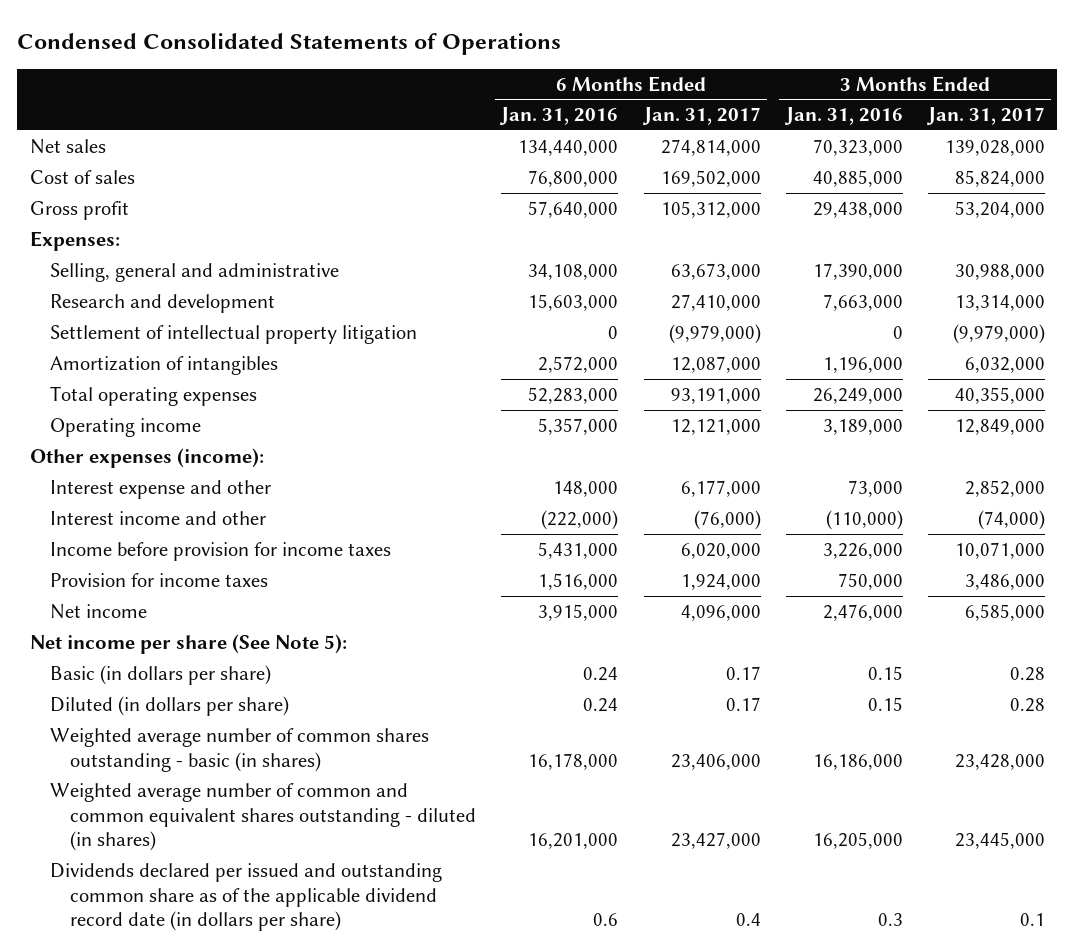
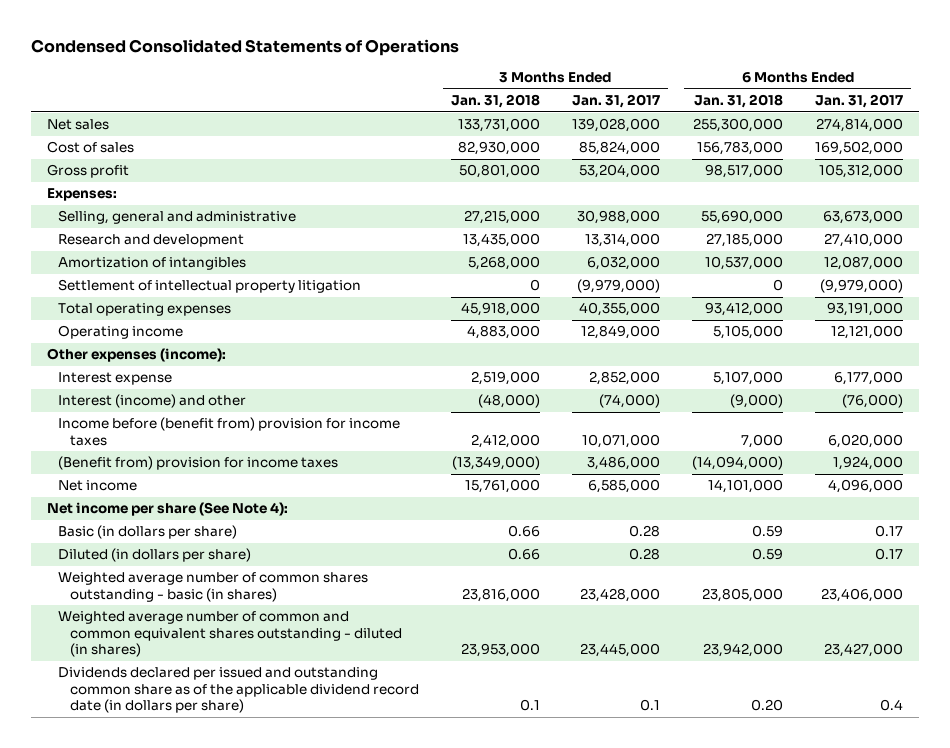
[499,107,619,126] Jan. 31, 2016 -> none
[783,107,903,126] Jan. 31, 2016 -> none
none -> [450,94,540,109] Jan. 31, 2018
none -> [694,94,784,109] Jan. 31, 2018
[49,324,417,344] Settlement of intellectual property litigation -> [58,279,362,294] Settlement of intellectual property litigation
[49,479,271,499] Interest expense and other -> [58,372,173,386] Interest expense
[49,510,266,525] Interest income and other -> [58,394,247,409] Interest (income) and other
[49,541,391,561] Income before provision for income taxes -> [58,417,401,446] Income before (benefit from) provision for income taxes
[49,572,268,587] Provision for income taxes -> [58,456,339,471] (Benefit from) provision for income taxes
[29,633,347,654] Net income per share (See Note 5): -> [47,502,289,517] Net income per share (See Note 4):

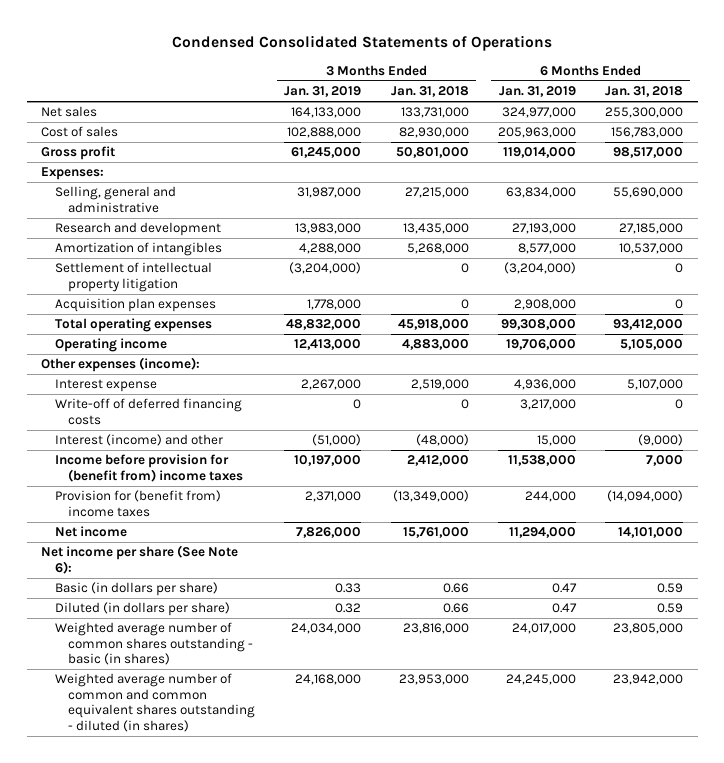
[571,94,660,109] Jan. 31, 2017 -> none
[815,94,904,109] Jan. 31, 2017 -> none
none -> [284,86,362,98] Jan. 31, 2019
none -> [498,86,576,98] Jan. 31, 2019
none -> [54,298,216,313] Acquisition plan expenses
none -> [54,398,242,425] Write-off of deferred financing costs
[58,417,401,446] Income before (benefit from) provision for income taxes -> [54,454,244,482] Income before provision for (benefit from) income taxes
[58,456,339,471] (Benefit from) provision for income taxes -> [54,490,221,517] Provision for (benefit from) income taxes
[47,502,289,517] Net income per share (See Note 4): -> [41,545,239,574] Net income per share (See Note 6):
[58,667,419,714] Dividends declared per issued and outstanding common share as of the applicable dividend record date (in dollars per share) -> none

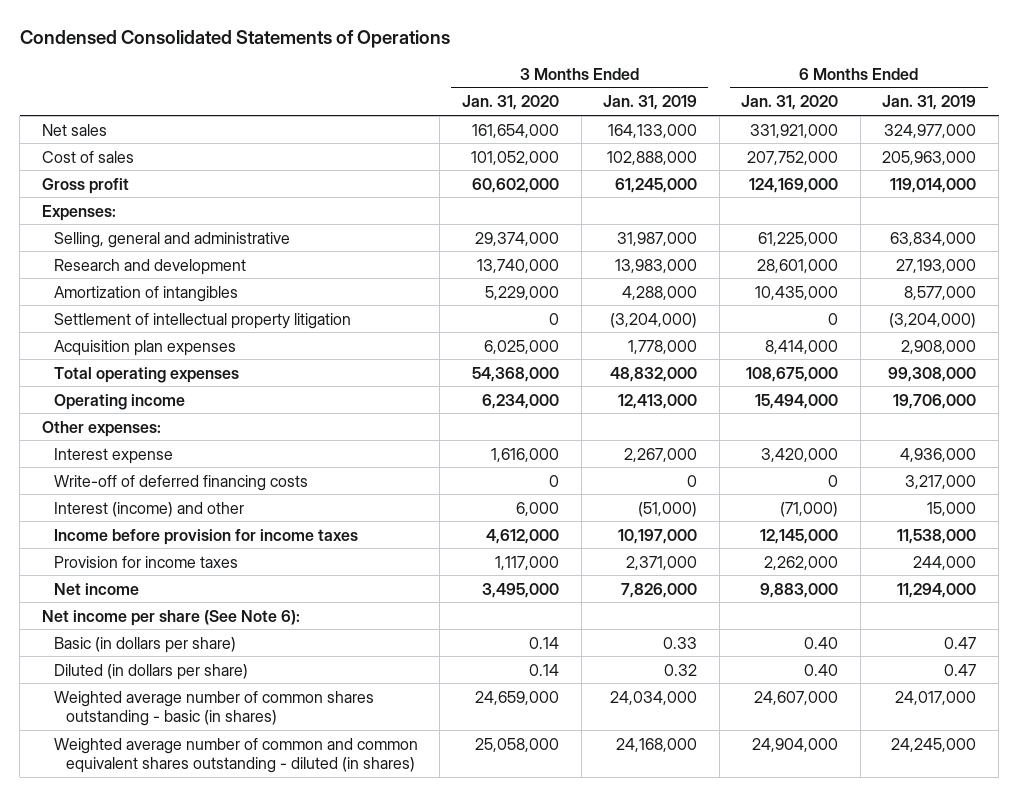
[390,86,469,98] Jan. 31, 2018 -> none
[605,86,684,98] Jan. 31, 2018 -> none
none -> [461,95,559,111] Jan. 31, 2020
none -> [741,95,839,111] Jan. 31, 2020
[41,357,201,373] Other expenses (income): -> [41,420,161,437] Other expenses:
[54,454,244,482] Income before provision for (benefit from) income taxes -> [53,528,358,545] Income before provision for income taxes
[54,490,221,517] Provision for (benefit from) income taxes -> [53,555,238,568] Provision for income taxes

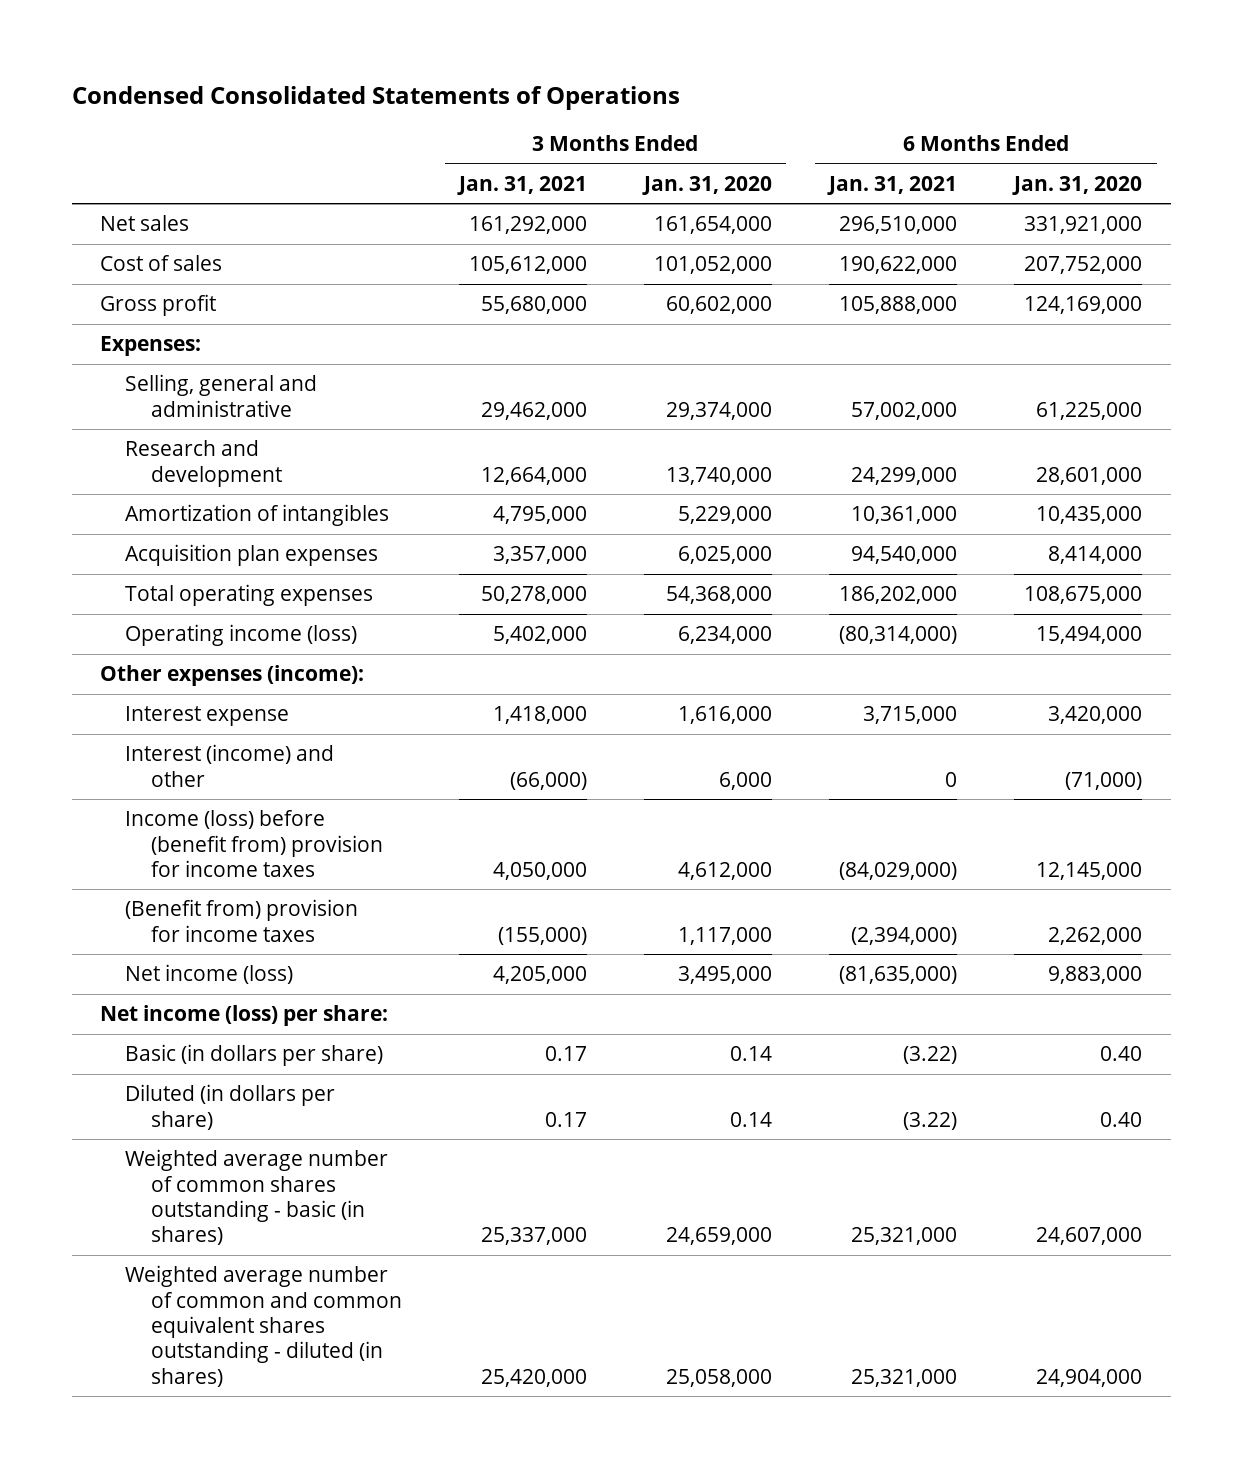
[603,95,698,111] Jan. 31, 2019 -> none
[882,95,977,111] Jan. 31, 2019 -> none
none -> [456,175,587,195] Jan. 31, 2021
none -> [827,175,958,195] Jan. 31, 2021
[53,312,351,329] Settlement of intellectual property litigation -> none
[53,393,185,410] Operating income -> [125,624,358,647] Operating income (loss)
[41,420,161,437] Other expenses: -> [100,665,365,687] Other expenses (income):
[53,474,308,491] Write-off of deferred financing costs -> none
[53,528,358,545] Income before provision for income taxes -> [125,810,383,877] Income (loss) before (benefit from) provision for income taxes
[53,555,238,568] Provision for income taxes -> [125,899,359,942] (Benefit from) provision for income taxes
[53,582,139,595] Net income -> [125,964,294,985] Net income (loss)
[41,609,300,626] Net income per share (See Note 6): -> [100,1005,389,1027] Net income (loss) per share:

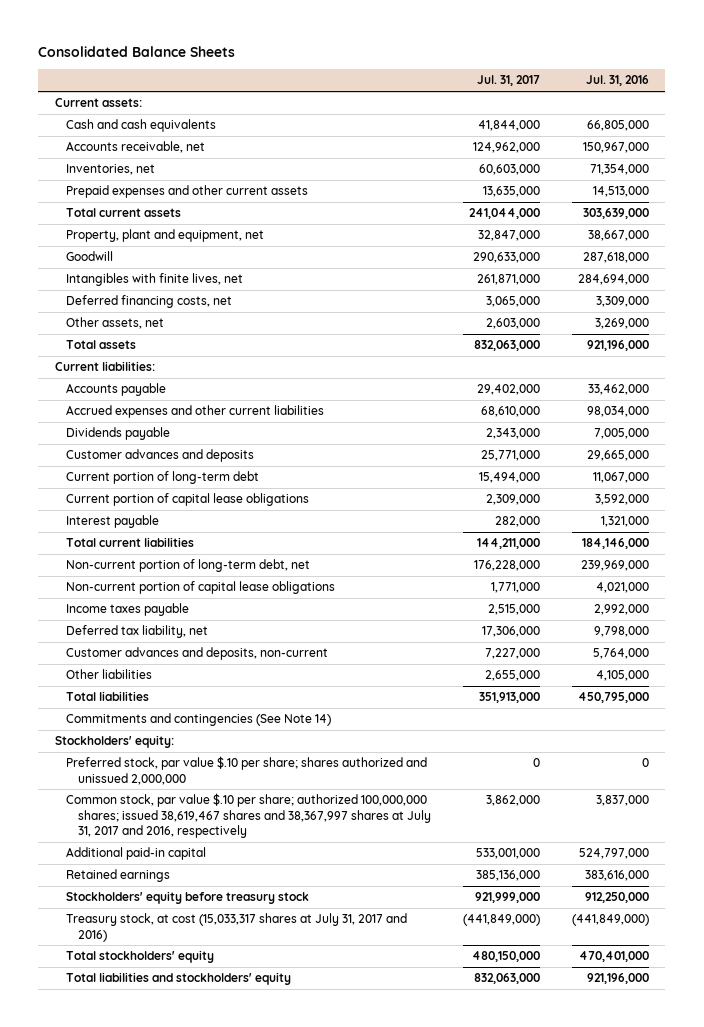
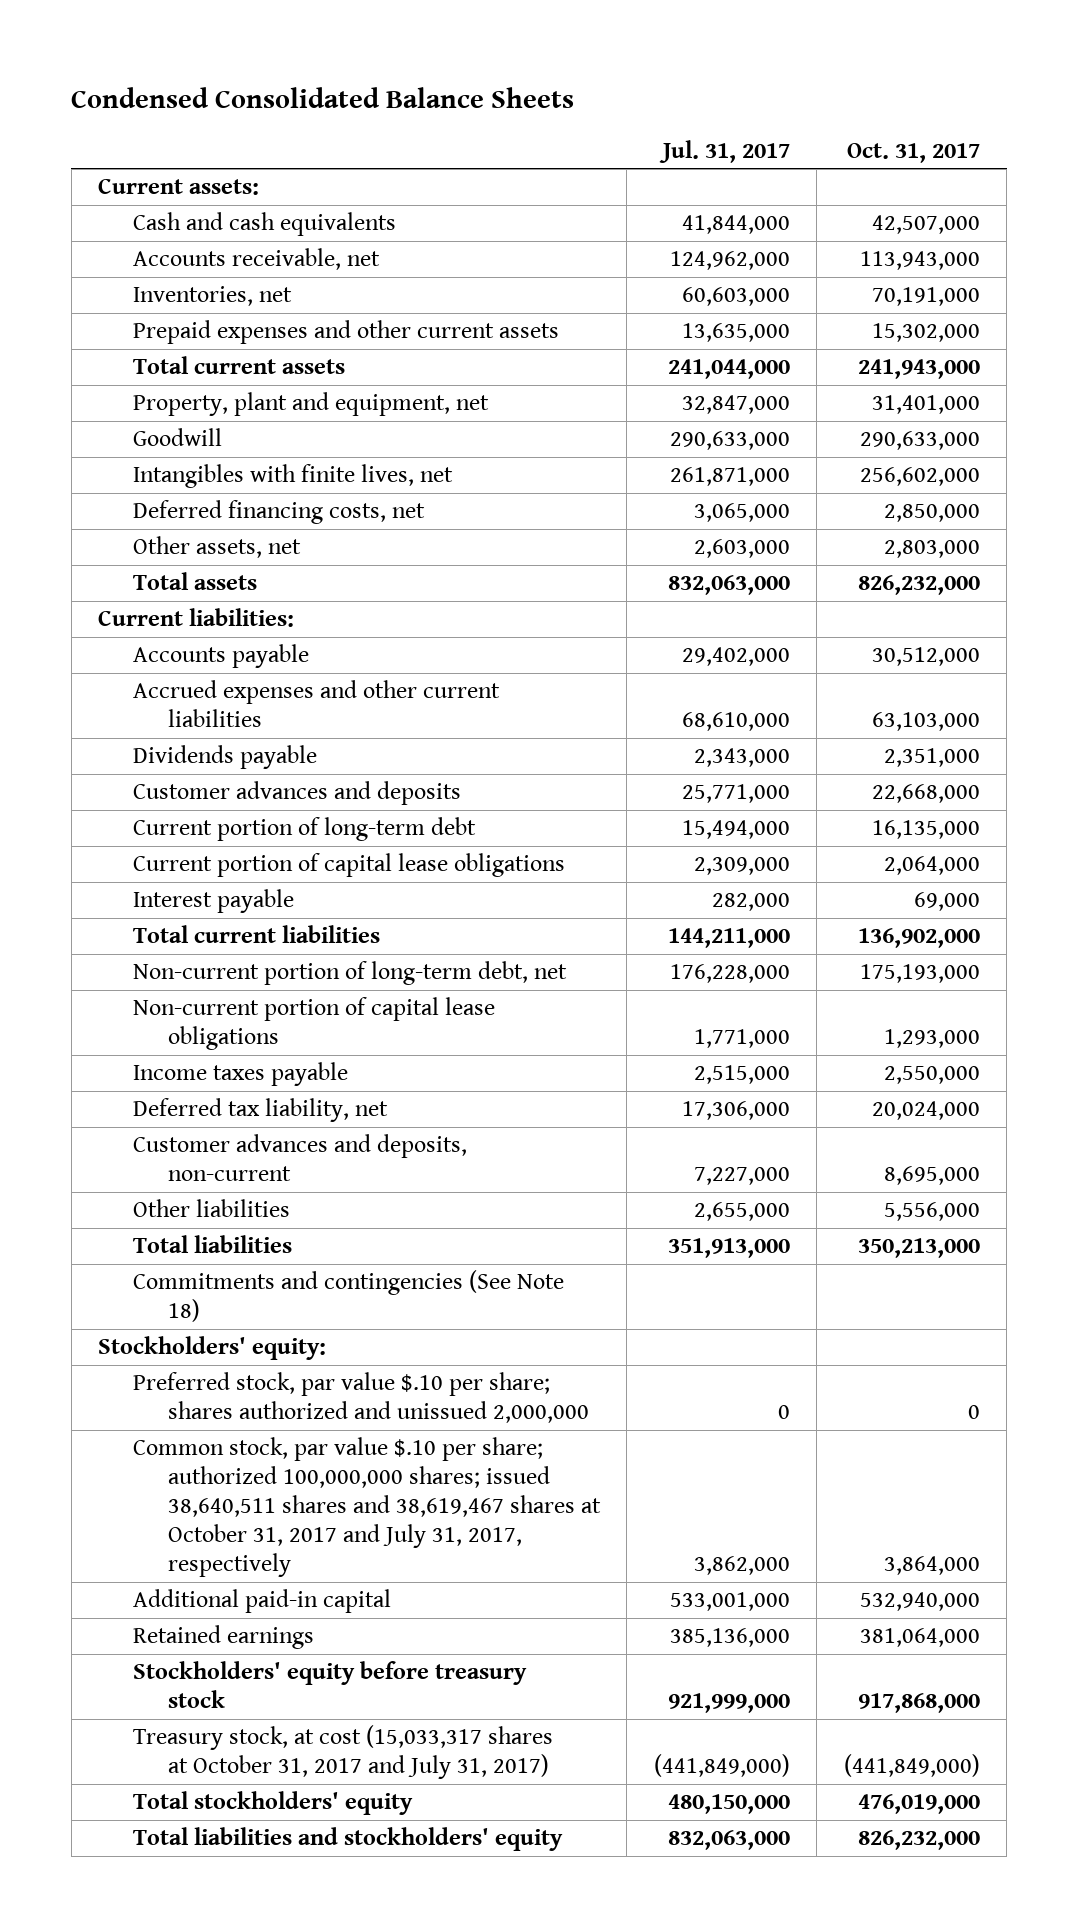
[38,46,236,58] Consolidated Balance Sheets -> [71,87,575,109] Condensed Consolidated Balance Sheets
[586,75,650,87] Jul. 31, 2016 -> none
none -> [846,142,980,163] Oct. 31, 2017
[66,713,332,727] Commitments and contingencies (See Note 14) -> [132,1270,564,1323] Commitments and contingencies (See Note 18)
[66,793,432,839] Common stock, par value $.10 per share; authorized 100,000,000 shares; issued 38,619,467 shares and 38,367,997 shares at July 31, 2017 and 2016, respectively -> [132,1437,601,1578] Common stock, par value $.10 per share; authorized 100,000,000 shares; issued 38,640,511 shares and 38,619,467 shares at October 31, 2017 and July 31, 2017, respectively
[66,913,408,942] Treasury stock, at cost (15,033,317 shares at July 31, 2017 and 2016) -> [132,1725,553,1780] Treasury stock, at cost (15,033,317 shares at October 31, 2017 and July 31, 2017)

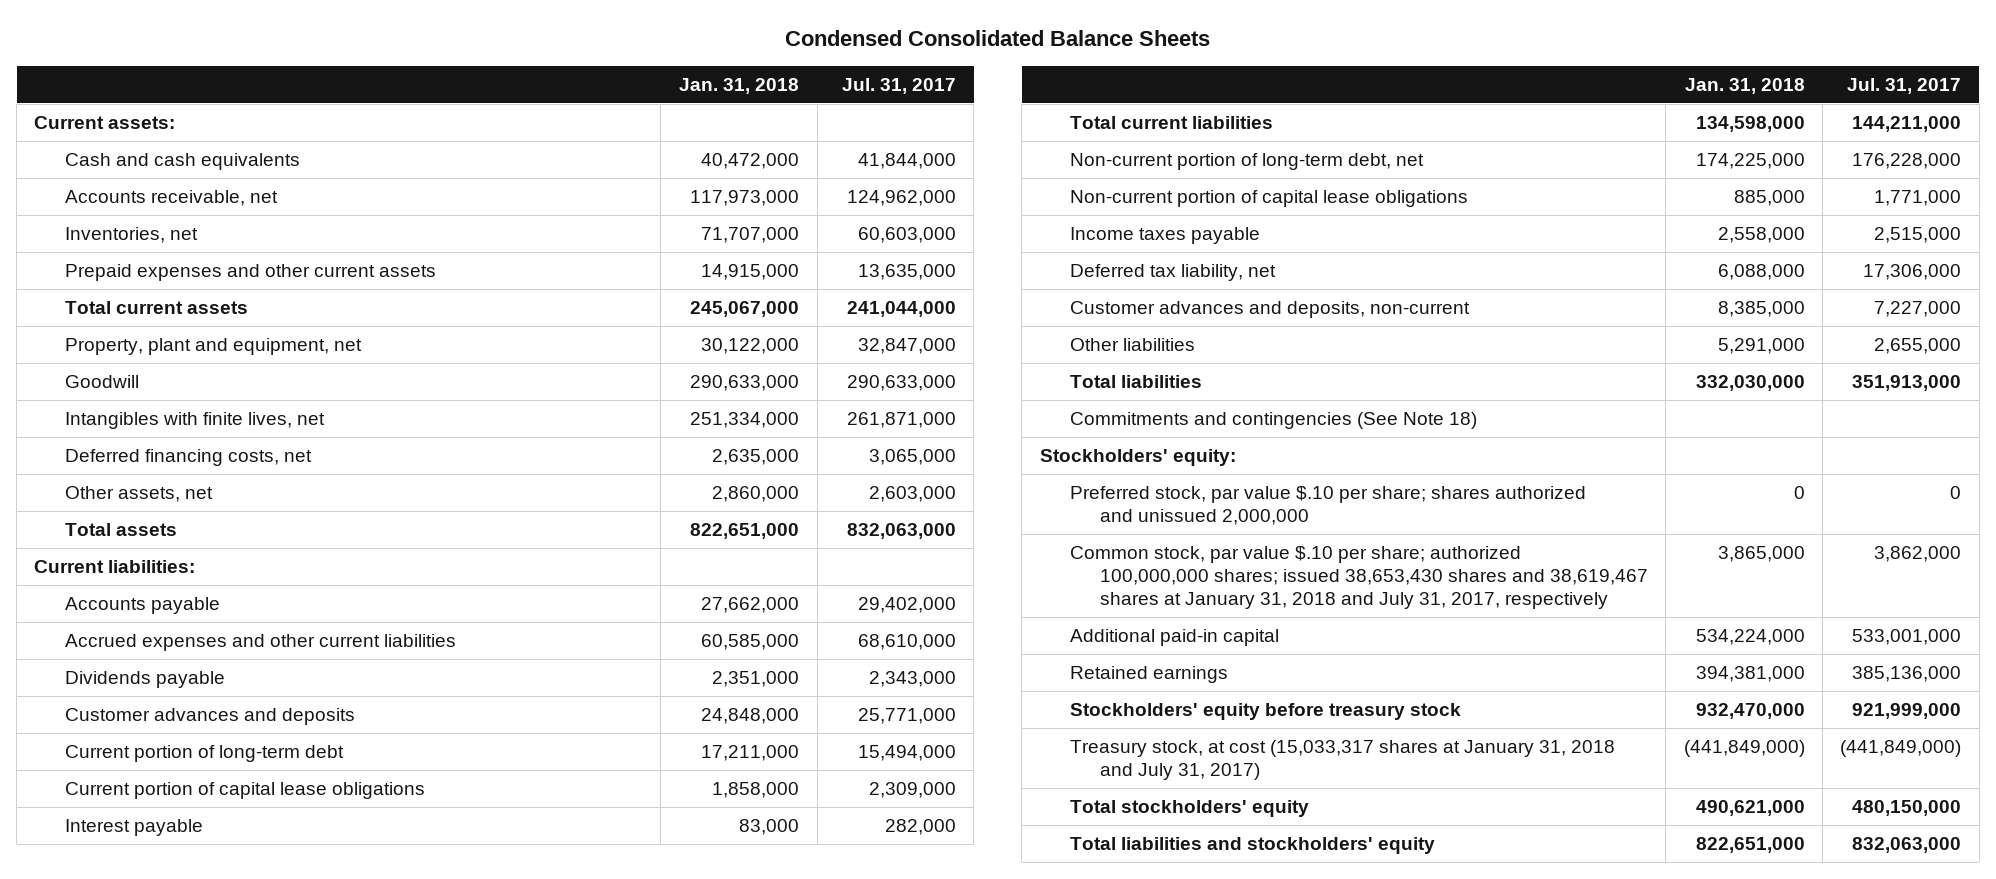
[846,142,980,163] Oct. 31, 2017 -> none
none -> [679,77,800,94] Jan. 31, 2018
[132,1437,601,1578] Common stock, par value $.10 per share; authorized 100,000,000 shares; issued 38,640,511 shares and 38,619,467 shares at October 31, 2017 and July 31, 2017, respectively -> [1069,546,1649,609] Common stock, par value $.10 per share; authorized 100,000,000 shares; issued 38,653,430 shares and 38,619,467 shares at January 31, 2018 and July 31, 2017, respectively
[132,1725,553,1780] Treasury stock, at cost (15,033,317 shares at October 31, 2017 and July 31, 2017) -> [1069,740,1615,781] Treasury stock, at cost (15,033,317 shares at January 31, 2018 and July 31, 2017)

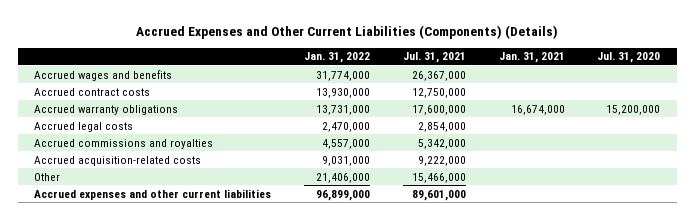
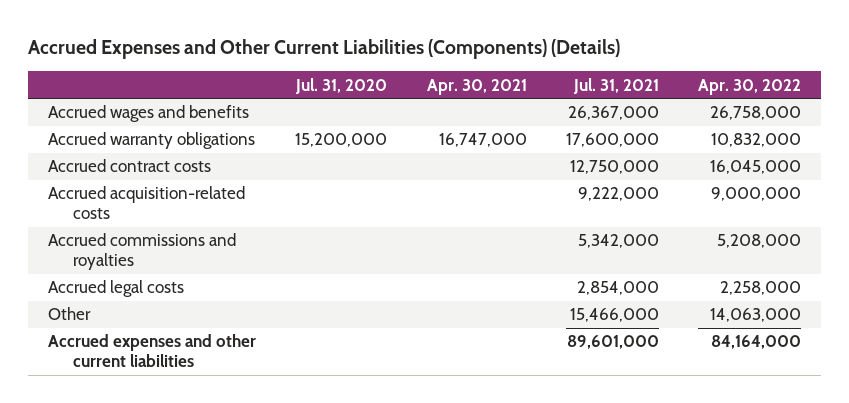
[304,52,371,64] Jan. 31, 2022 -> none
[498,52,565,64] Jan. 31, 2021 -> none
none -> [426,78,527,95] Apr. 30, 2021
none -> [698,78,802,95] Apr. 30, 2022
[34,87,151,96] Accrued contract costs -> [47,159,211,173] Accrued contract costs
[34,138,214,149] Accrued commissions and royalties -> [47,233,236,270] Accrued commissions and royalties
[34,121,134,132] Accrued legal costs -> [47,280,184,298] Accrued legal costs

